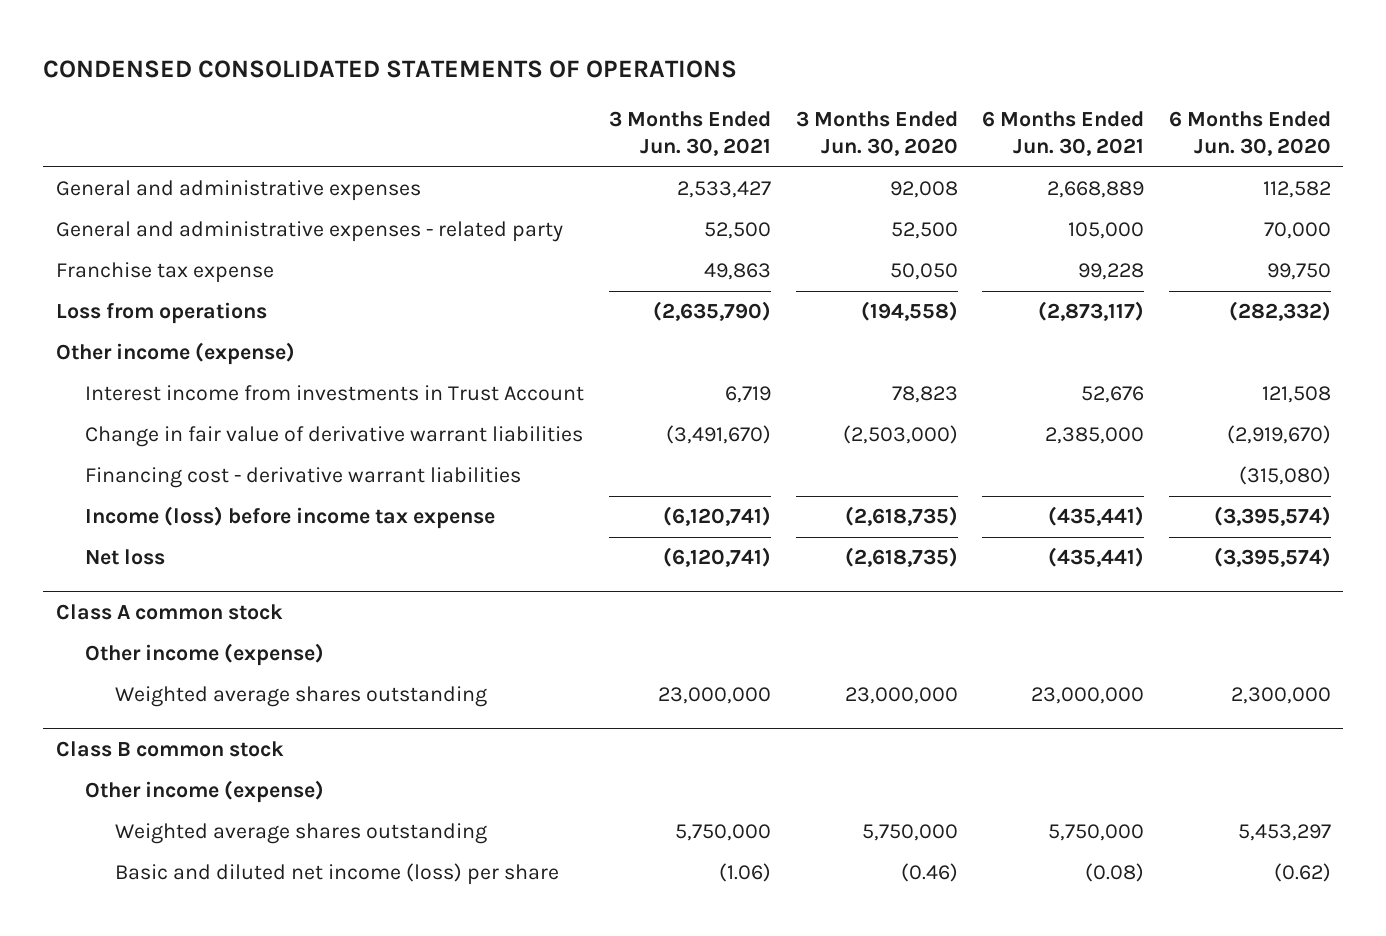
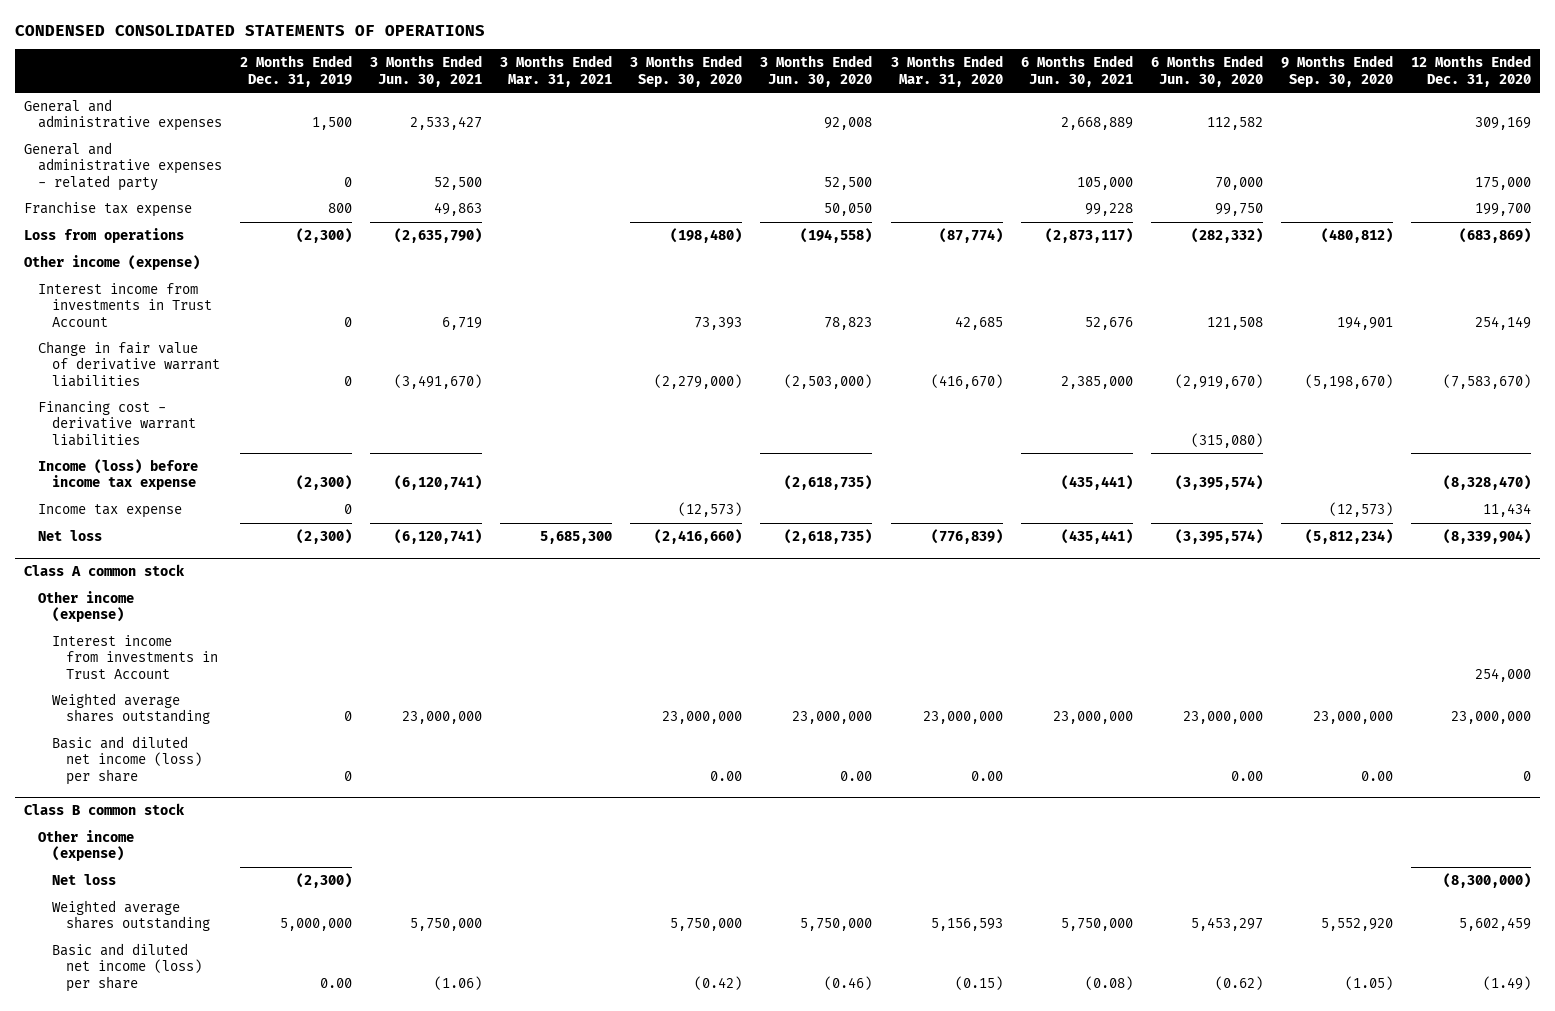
none -> [239,55,352,87] 2 Months Ended Dec. 31, 2019
none -> [500,55,613,87] 3 Months Ended Mar. 31, 2021
none -> [630,55,743,87] 3 Months Ended Sep. 30, 2020
none -> [890,55,1003,87] 3 Months Ended Mar. 31, 2020
none -> [1280,55,1393,87] 9 Months Ended Sep. 30, 2020
none -> [1411,55,1532,87] 12 Months Ended Dec. 31, 2020
none -> [37,504,182,519] Income tax expense
none -> [51,635,218,679] Interest income from investments in Trust Account
[1230,687,1331,705] 2,300,000 -> [1182,711,1263,725] 23,000,000
none -> [51,736,202,785] Basic and diluted net income (loss) per share
none -> [51,874,116,886] Net loss

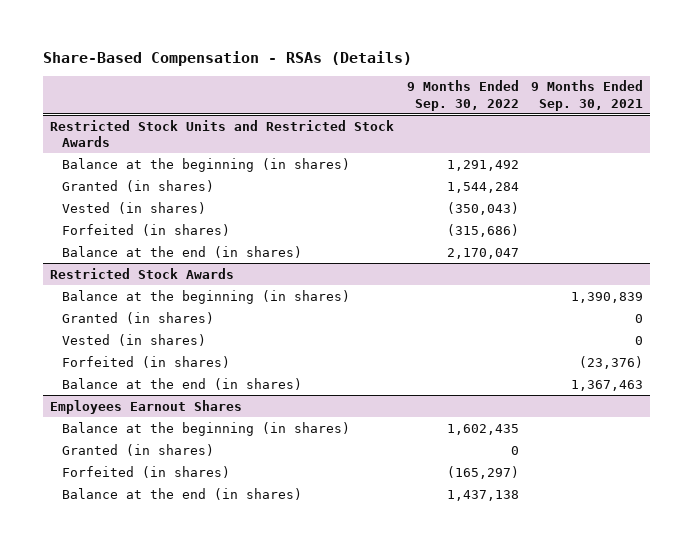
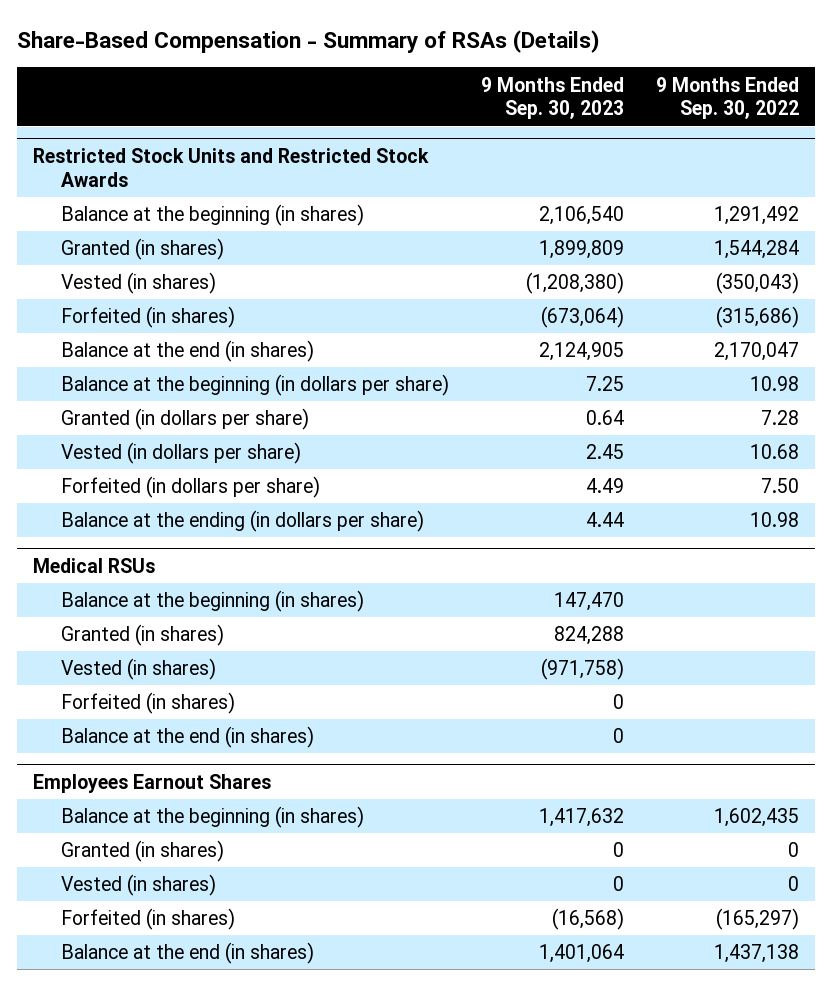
[43,51,413,67] Share-Based Compensation - RSAs (Details) -> [17,29,601,53] Share-Based Compensation - Summary of RSAs (Details)
[531,80,644,111] 9 Months Ended Sep. 30, 2021 -> none
none -> [480,76,624,120] 9 Months Ended Sep. 30, 2023
[49,267,234,279] Restricted Stock Awards -> none
none -> [60,374,449,397] Balance at the beginning (in dollars per share)
none -> [60,408,309,431] Granted (in dollars per share)
none -> [60,442,301,465] Vested (in dollars per share)
none -> [60,476,320,499] Forfeited (in dollars per share)
none -> [60,510,424,533] Balance at the ending (in dollars per share)
none -> [33,558,156,574] Medical RSUs
none -> [60,874,216,897] Vested (in shares)

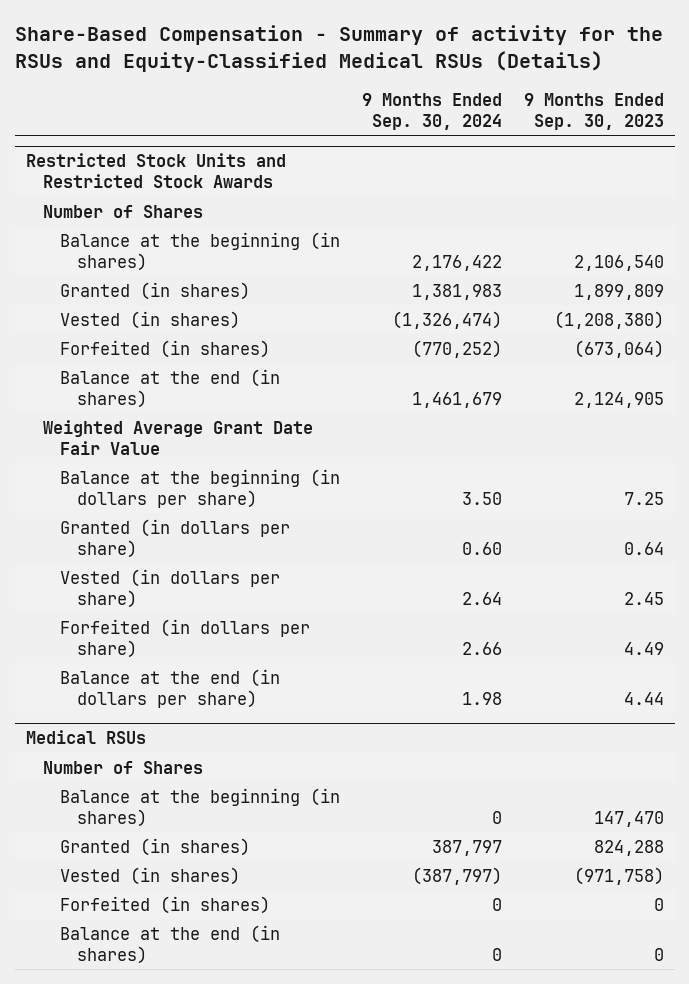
[17,29,601,53] Share-Based Compensation - Summary of RSAs (Details) -> [14,25,663,72] Share-Based Compensation - Summary of activity for the RSUs and Equity-Classified Medical RSUs (Details)
[655,76,799,120] 9 Months Ended Sep. 30, 2022 -> none
none -> [361,93,502,130] 9 Months Ended Sep. 30, 2024
none -> [42,204,203,218] Number of Shares
none -> [42,419,313,455] Weighted Average Grant Date Fair Value
[60,510,424,533] Balance at the ending (in dollars per share) -> [59,668,280,708] Balance at the end (in dollars per share)
none -> [42,760,203,774] Number of Shares
[33,774,272,794] Employees Earnout Shares -> none
[60,806,364,829] Balance at the beginning (in shares) -> none
[60,840,224,863] Granted (in shares) -> none
[60,874,216,897] Vested (in shares) -> none
[60,908,235,931] Forfeited (in shares) -> none
[60,942,314,965] Balance at the end (in shares) -> none

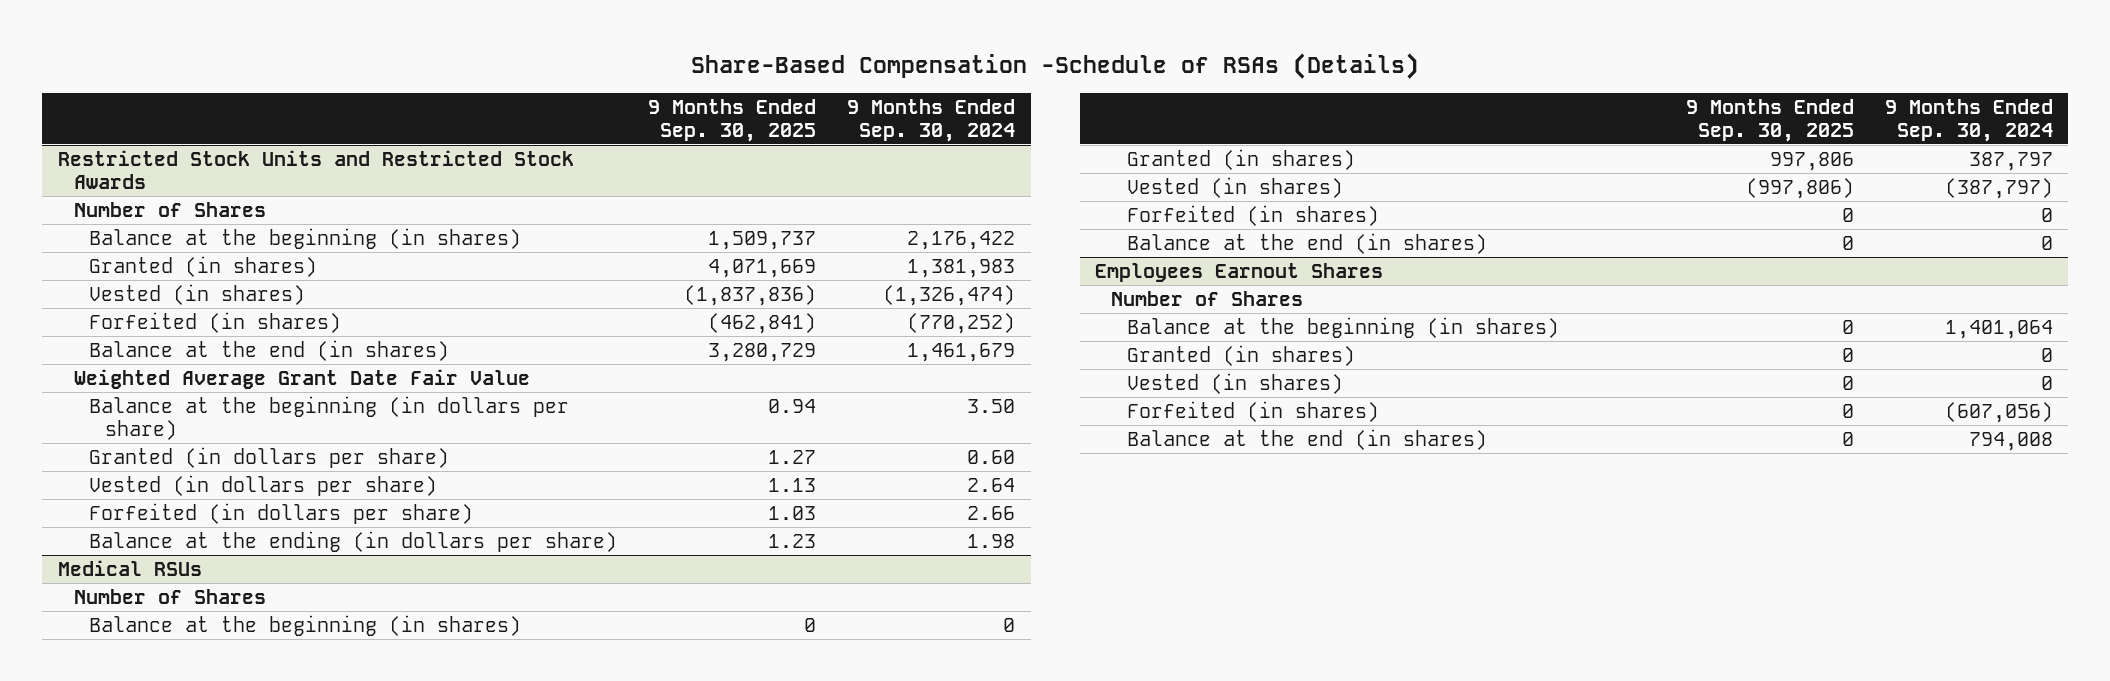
[14,25,663,72] Share-Based Compensation - Summary of activity for the RSUs and Equity-Classified Medical RSUs (Details) -> [691,52,1420,79] Share-Based Compensation -Schedule of RSAs (Details)
[523,93,664,130] 9 Months Ended Sep. 30, 2023 -> none
none -> [648,98,817,142] 9 Months Ended Sep. 30, 2025
[59,668,280,708] Balance at the end (in dollars per share) -> [89,530,618,552] Balance at the ending (in dollars per share)
none -> [1095,262,1384,282] Employees Earnout Shares
none -> [1111,290,1304,306] Number of Shares
none -> [1126,316,1559,338] Balance at the beginning (in shares)
none -> [1126,344,1355,366] Granted (in shares)
none -> [1126,372,1343,394] Vested (in shares)
none -> [1126,400,1379,422] Forfeited (in shares)
none -> [1126,428,1487,450] Balance at the end (in shares)

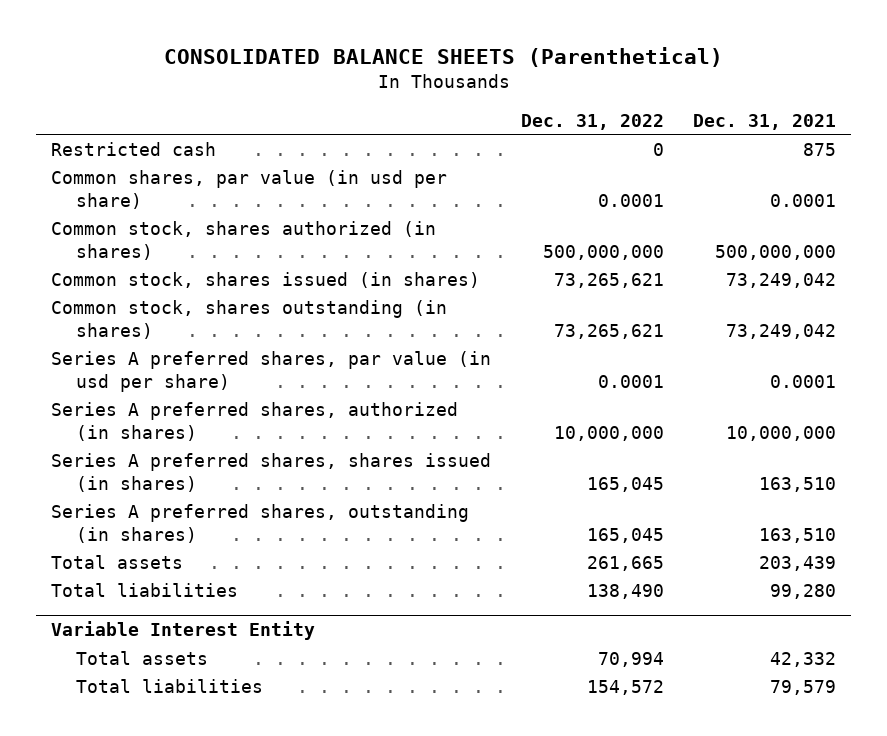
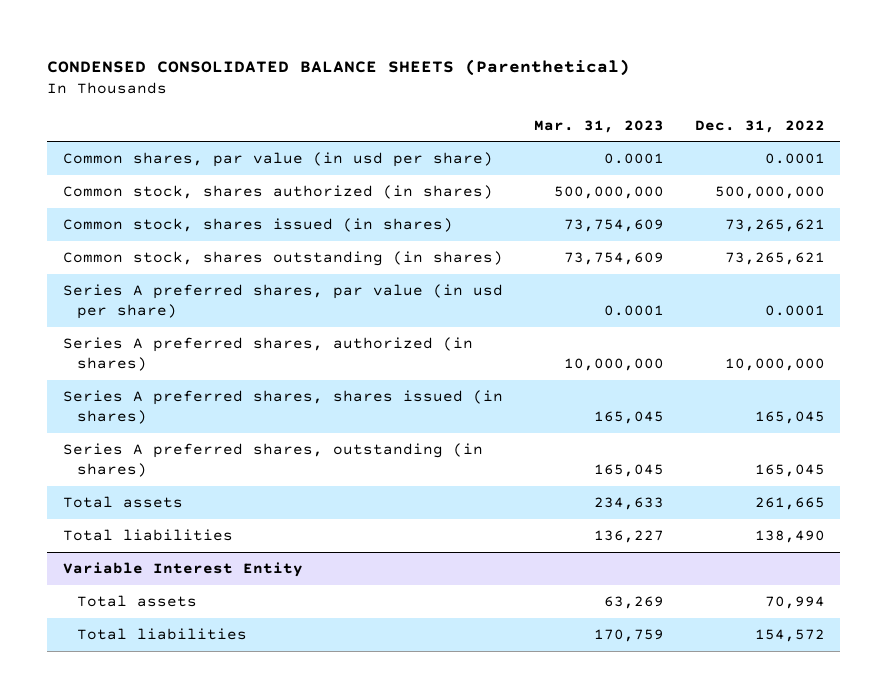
[163,47,723,68] CONSOLIDATED BALANCE SHEETS (Parenthetical) -> [47,58,631,76] CONDENSED CONSOLIDATED BALANCE SHEETS (Parenthetical)
[693,113,837,130] Dec. 31, 2021 -> none
none -> [533,119,664,133] Mar. 31, 2023
[51,141,217,156] Restricted cash -> none

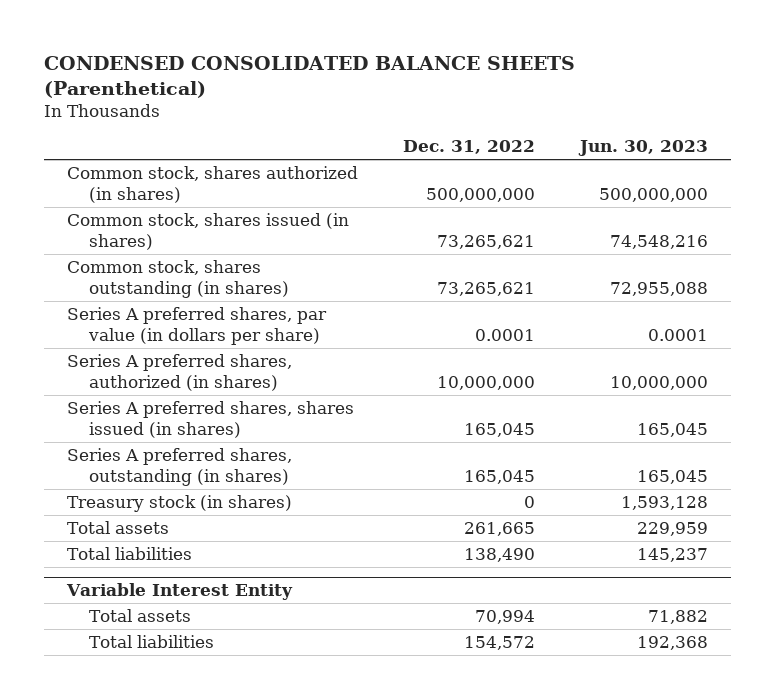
[533,119,664,133] Mar. 31, 2023 -> none
none -> [578,140,709,157] Jun. 30, 2023
[62,151,493,167] Common shares, par value (in usd per share) -> none
[62,283,503,320] Series A preferred shares, par value (in usd per share) -> [66,306,327,346] Series A preferred shares, par value (in dollars per share)
none -> [66,494,292,512] Treasury stock (in shares)

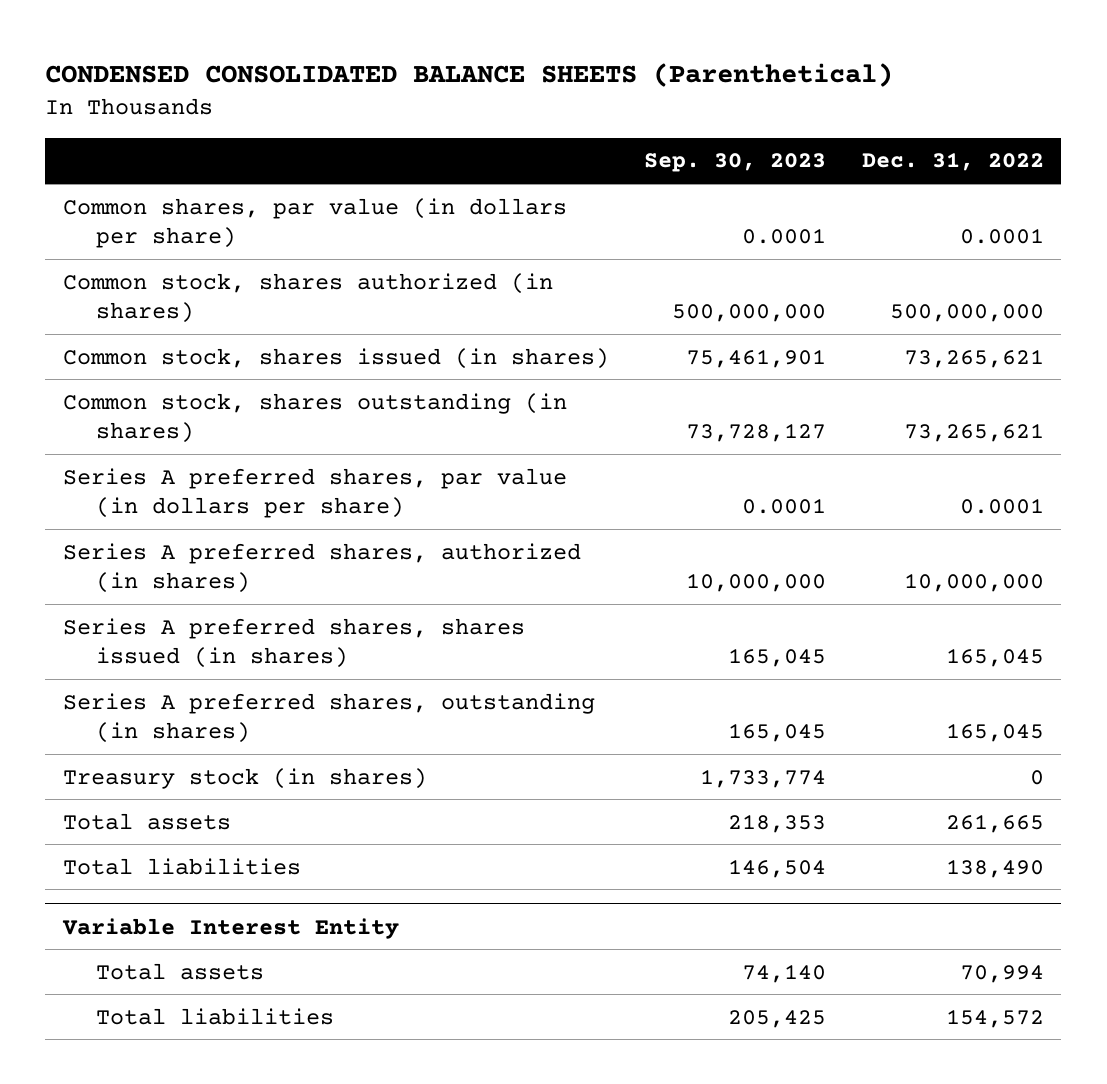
[578,140,709,157] Jun. 30, 2023 -> none
none -> [644,153,827,173] Sep. 30, 2023
none -> [62,197,567,249] Common shares, par value (in dollars per share)

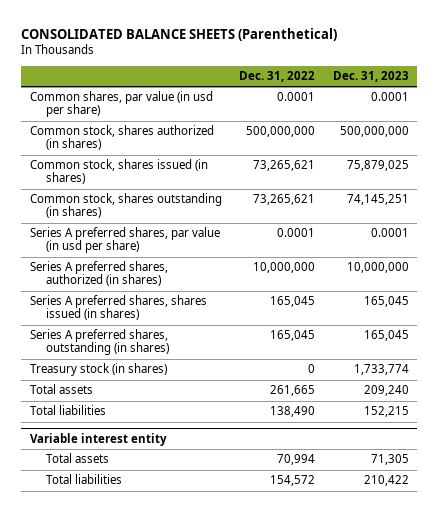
[45,63,894,88] CONDENSED CONSOLIDATED BALANCE SHEETS (Parenthetical) -> [21,28,338,42] CONSOLIDATED BALANCE SHEETS (Parenthetical)
[644,153,827,173] Sep. 30, 2023 -> none
none -> [332,71,409,83] Dec. 31, 2023
[62,197,567,249] Common shares, par value (in dollars per share) -> [30,91,214,118] Common shares, par value (in usd per share)
[62,467,567,519] Series A preferred shares, par value (in dollars per share) -> [30,227,221,254] Series A preferred shares, par value (in usd per share)
[61,917,399,939] Variable Interest Entity -> [30,432,168,446] Variable interest entity

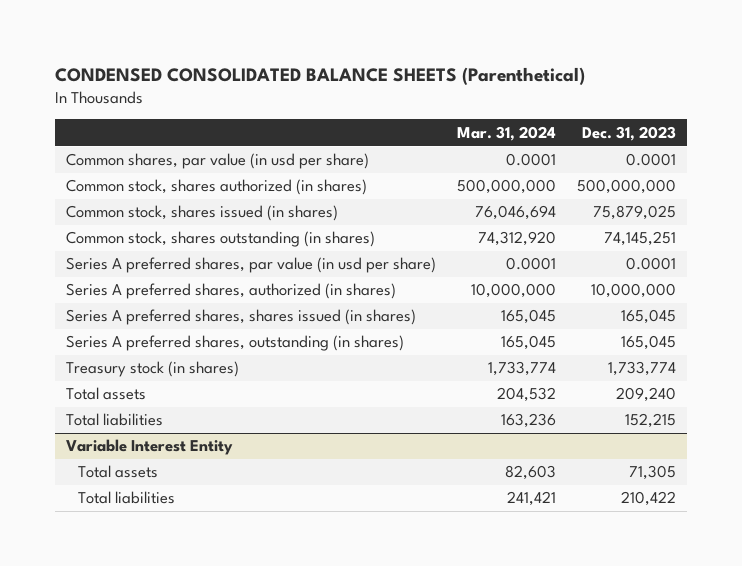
[21,28,338,42] CONSOLIDATED BALANCE SHEETS (Parenthetical) -> [55,66,586,85] CONDENSED CONSOLIDATED BALANCE SHEETS (Parenthetical)
[239,71,316,83] Dec. 31, 2022 -> none
none -> [457,125,557,141] Mar. 31, 2024
[30,432,168,446] Variable interest entity -> [65,439,233,456] Variable Interest Entity

